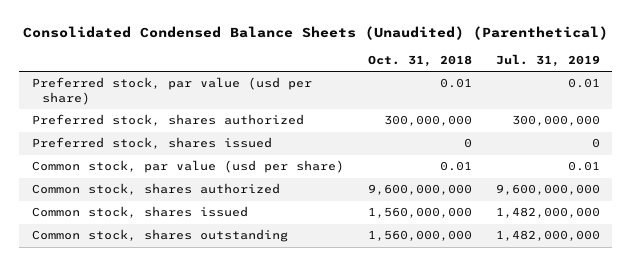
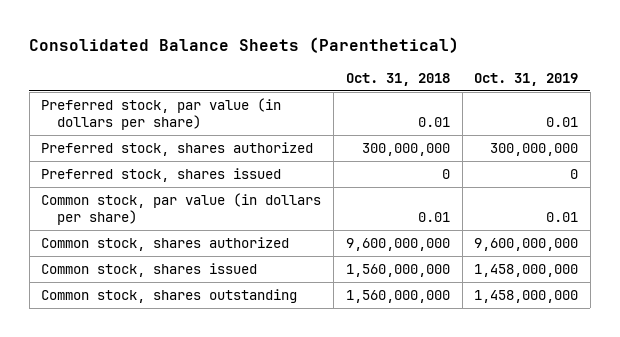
[22,26,608,41] Consolidated Condensed Balance Sheets (Unaudited) (Parenthetical) -> [29,36,460,53] Consolidated Balance Sheets (Parenthetical)
[495,54,600,68] Jul. 31, 2019 -> none
none -> [474,72,579,86] Oct. 31, 2019
[31,77,312,105] Preferred stock, par value (usd per share) -> [41,98,282,131] Preferred stock, par value (in dollars per share)
[31,160,344,174] Common stock, par value (usd per share) -> [41,193,322,226] Common stock, par value (in dollars per share)

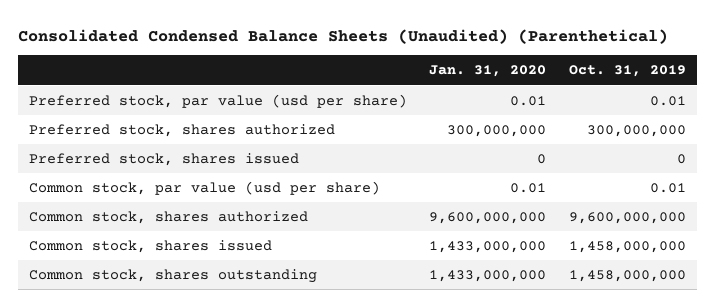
[29,36,460,53] Consolidated Balance Sheets (Parenthetical) -> [17,28,668,44] Consolidated Condensed Balance Sheets (Unaudited) (Parenthetical)
[345,72,450,86] Oct. 31, 2018 -> none
none -> [429,65,547,78] Jan. 31, 2020
[41,98,282,131] Preferred stock, par value (in dollars per share) -> [29,93,408,108] Preferred stock, par value (usd per share)
[41,193,322,226] Common stock, par value (in dollars per share) -> [29,180,381,195] Common stock, par value (usd per share)

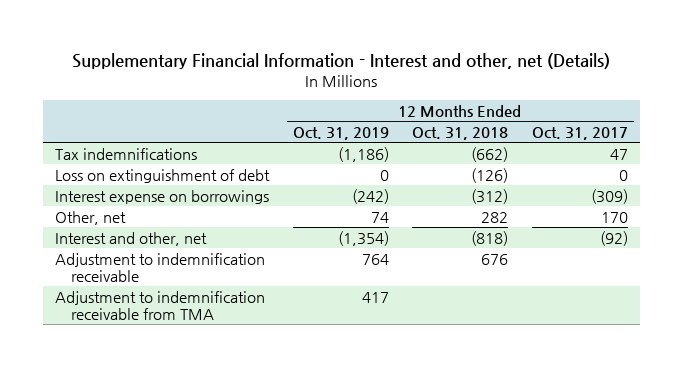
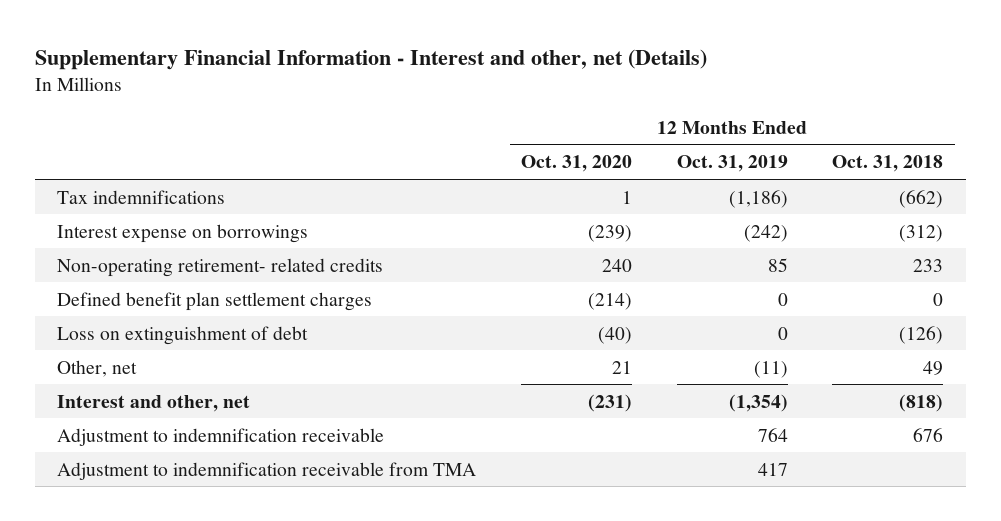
[531,126,628,140] Oct. 31, 2017 -> none
none -> [520,155,632,173] Oct. 31, 2020
none -> [57,257,384,277] Non-operating retirement- related credits
none -> [57,291,373,311] Defined benefit plan settlement charges
[54,168,270,183] Loss on extinguishment of debt -> [57,325,309,345] Loss on extinguishment of debt
[370,211,389,223] 74 -> [753,360,788,378] (11)
[481,211,509,223] 282 -> [923,360,944,375] 49

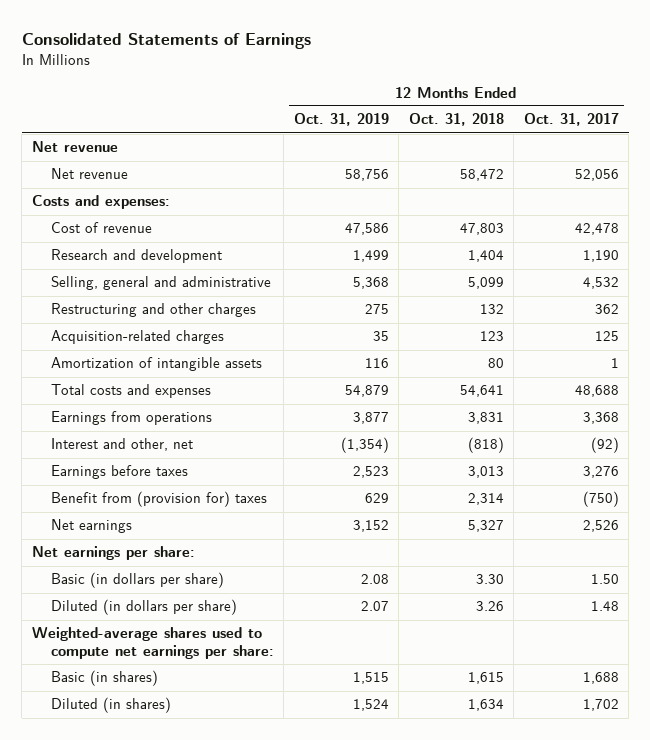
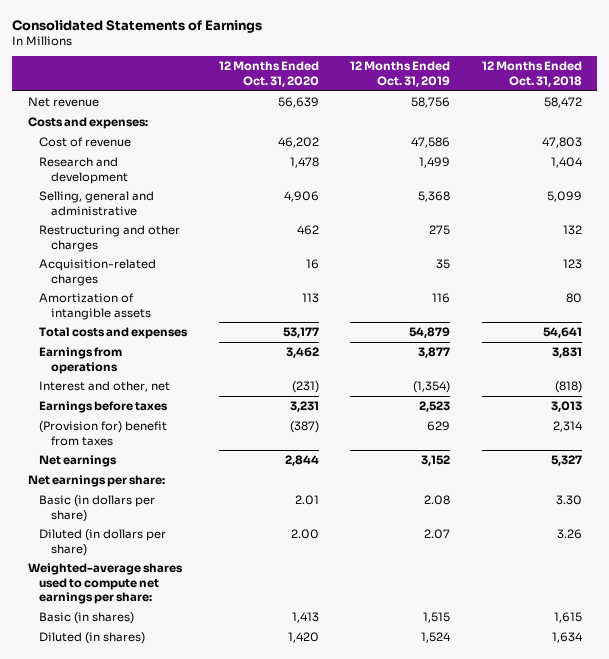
[523,113,619,127] Oct. 31, 2017 -> none
none -> [218,61,319,87] 12 Months Ended Oct. 31, 2020
[31,141,118,153] Net revenue -> none
[50,491,267,508] Benefit from (provision for) taxes -> [39,421,168,446] (Provision for) benefit from taxes

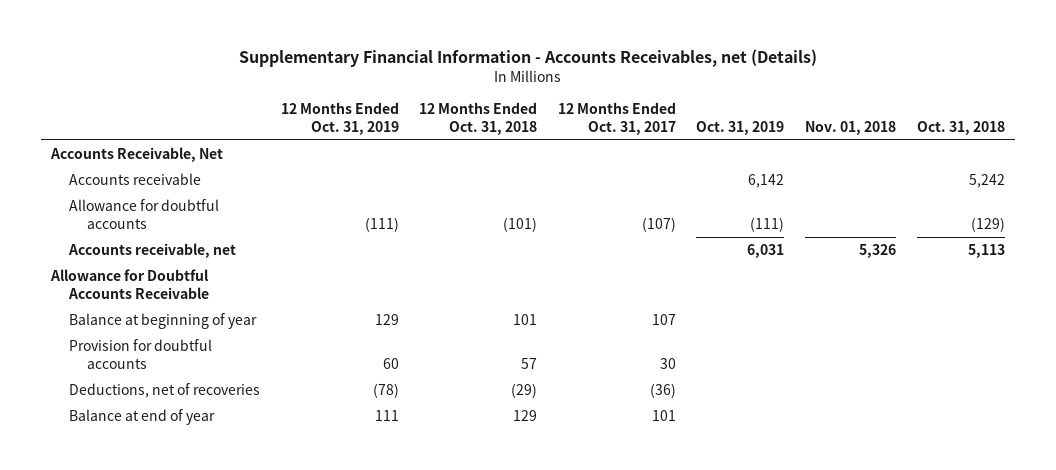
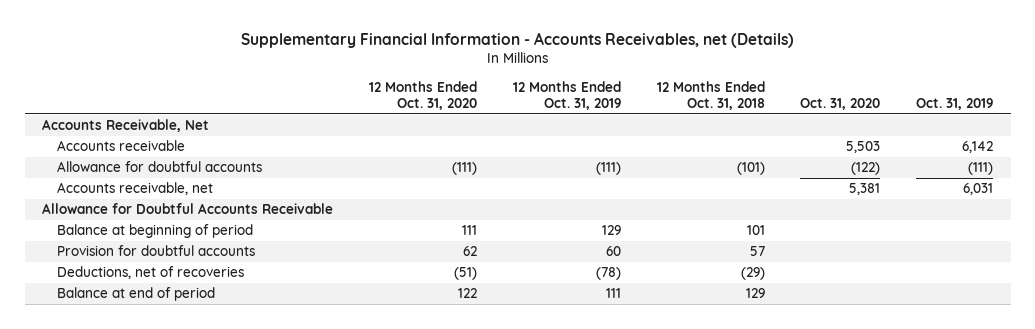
[557,101,676,135] 12 Months Ended Oct. 31, 2017 -> none
[804,120,896,135] Nov. 01, 2018 -> none
[916,120,1005,135] Oct. 31, 2018 -> none
none -> [369,81,478,110] 12 Months Ended Oct. 31, 2020
none -> [800,97,881,110] Oct. 31, 2020
[69,313,258,330] Balance at beginning of year -> [57,224,254,239] Balance at beginning of period
[69,409,216,426] Balance at end of year -> [57,287,216,302] Balance at end of period

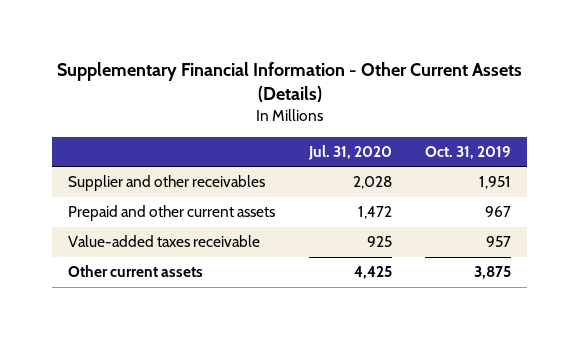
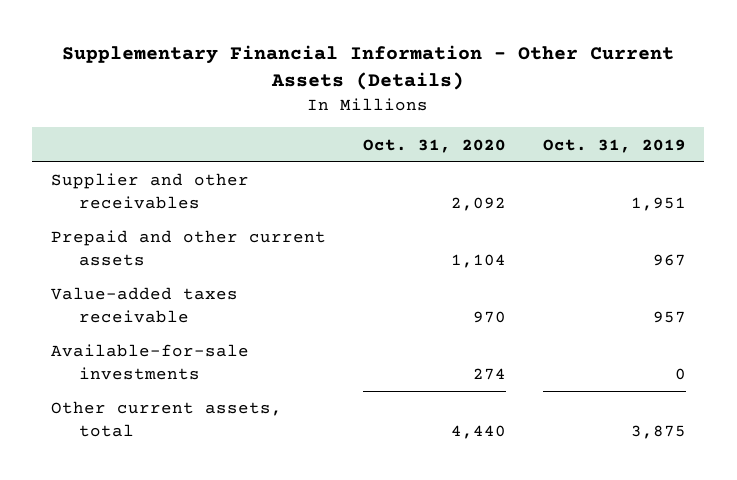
[307,145,392,161] Jul. 31, 2020 -> none
none -> [362,138,506,153] Oct. 31, 2020
none -> [50,344,249,380] Available-for-sale investments
[68,265,204,278] Other current assets -> [50,401,282,437] Other current assets, total

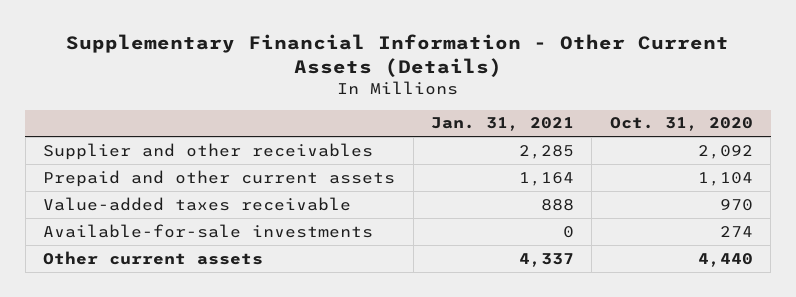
[542,138,686,153] Oct. 31, 2019 -> none
none -> [431,117,575,132] Jan. 31, 2021
[50,401,282,437] Other current assets, total -> [43,250,264,265] Other current assets

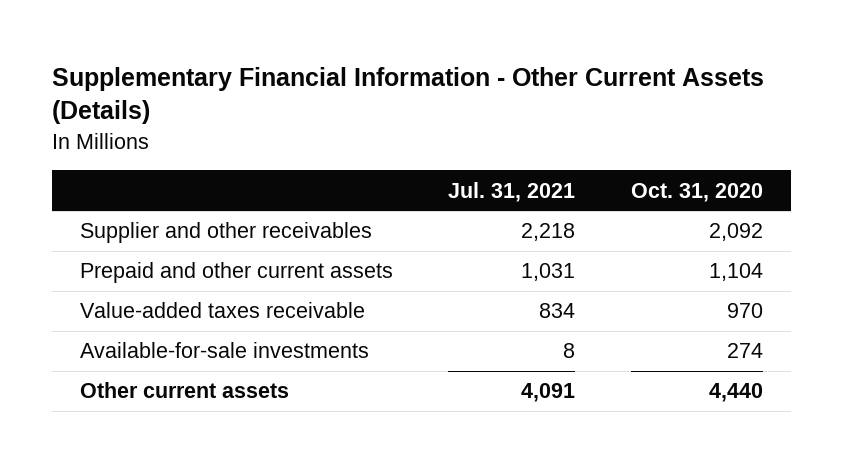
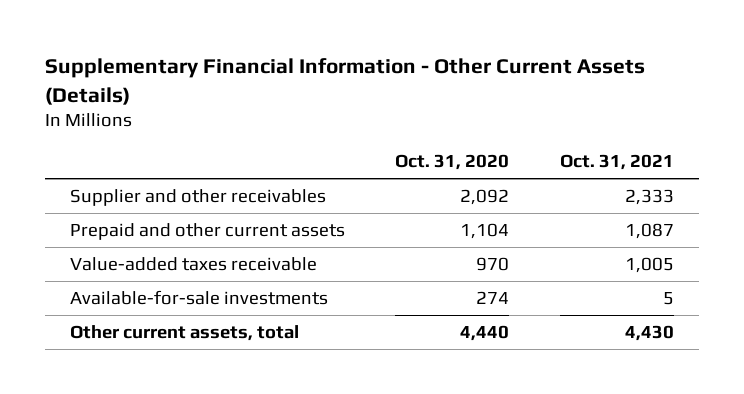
[448,181,576,202] Jul. 31, 2021 -> none
none -> [559,154,674,171] Oct. 31, 2021
[79,382,289,399] Other current assets -> [69,324,299,341] Other current assets, total

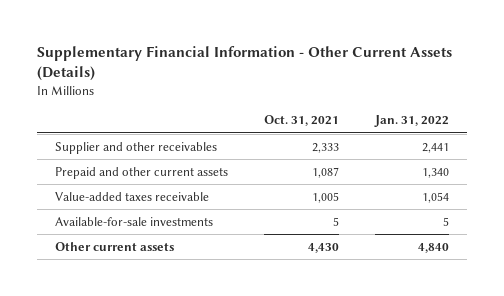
[395,154,510,171] Oct. 31, 2020 -> none
none -> [374,115,450,128] Jan. 31, 2022
[69,324,299,341] Other current assets, total -> [55,241,175,251] Other current assets

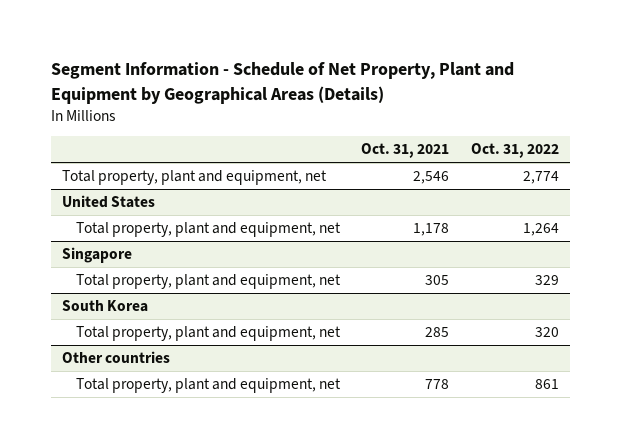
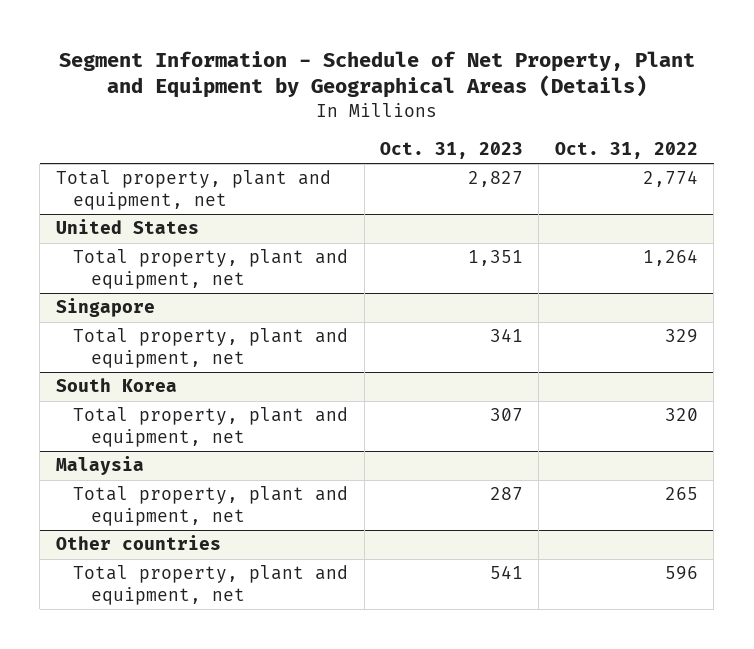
[361,143,450,159] Oct. 31, 2021 -> none
none -> [380,141,524,159] Oct. 31, 2023
none -> [55,456,144,476] Malaysia
none -> [73,486,349,526] Total property, plant and equipment, net
[535,379,560,390] 861 -> [664,566,698,581] 596

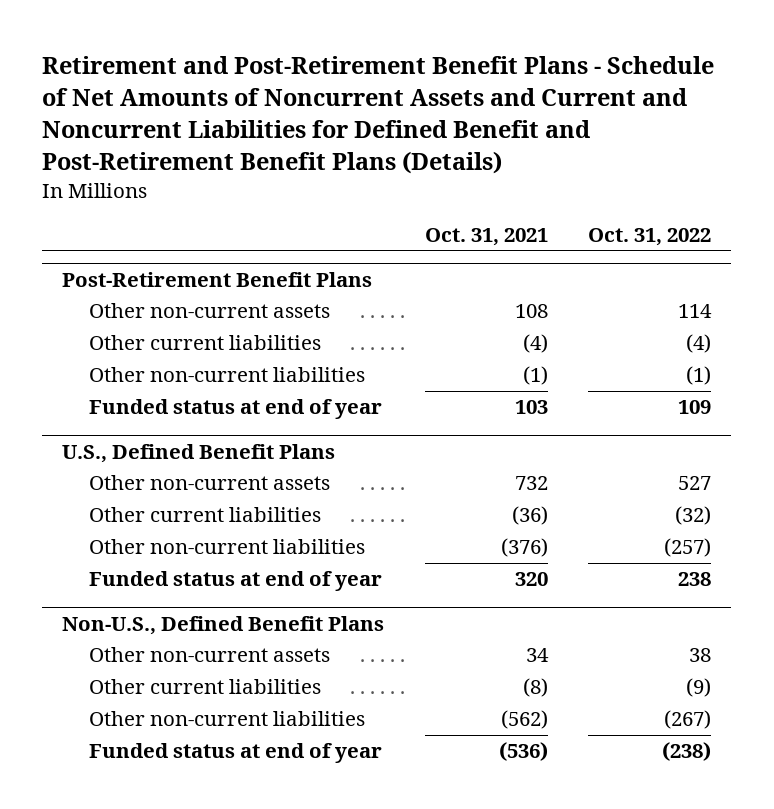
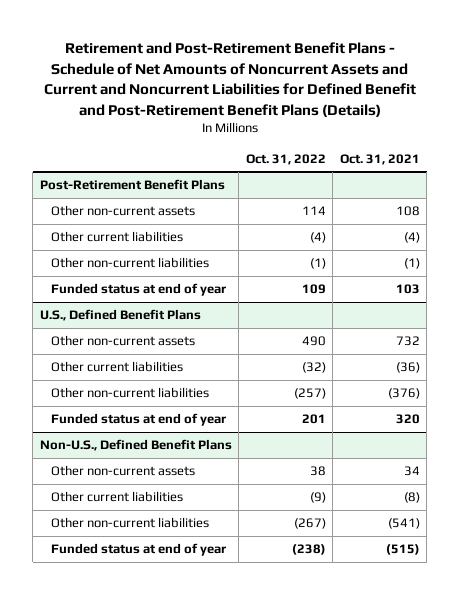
[678,476,712,491] 527 -> [301,336,326,347] 490
[678,572,712,587] 238 -> [301,414,326,425] 201
[500,710,548,730] (562) -> [387,518,420,530] (541)
[498,742,548,762] (536) -> [385,544,420,556] (515)

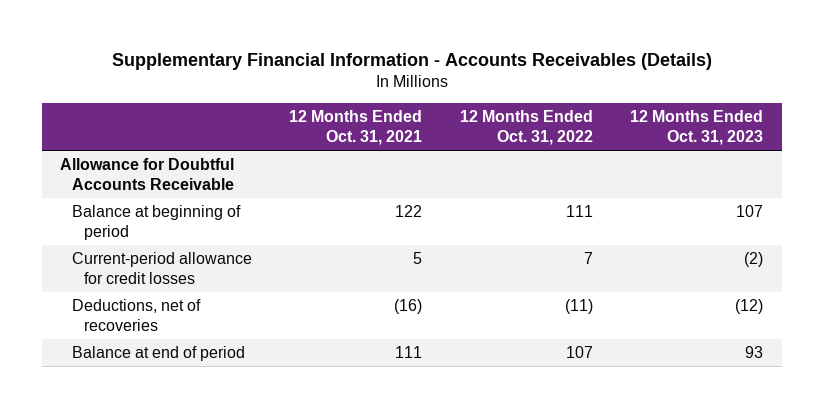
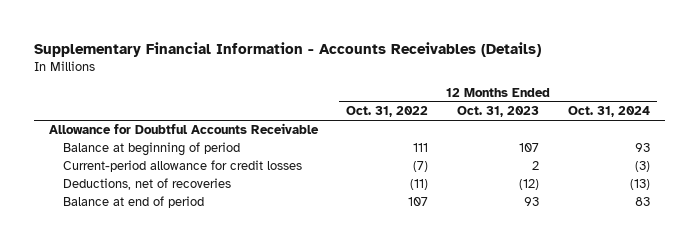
[289,109,423,146] 12 Months Ended Oct. 31, 2021 -> none
none -> [568,106,651,118] Oct. 31, 2024
[583,251,593,264] 7 -> [413,161,429,173] (7)
[744,251,764,267] (2) -> [532,161,540,171] 2

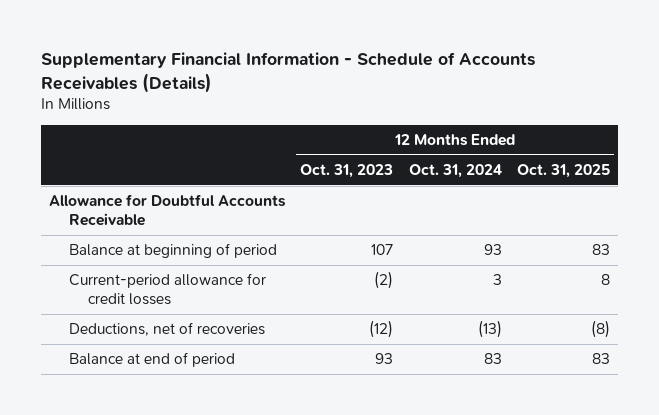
[34,41,542,57] Supplementary Financial Information - Accounts Receivables (Details) -> [41,51,536,93] Supplementary Financial Information - Schedule of Accounts Receivables (Details)
[346,106,429,118] Oct. 31, 2022 -> none
none -> [516,163,610,178] Oct. 31, 2025
[532,161,540,171] 2 -> [374,271,394,290] (2)
[635,161,651,173] (3) -> [492,274,502,286] 3

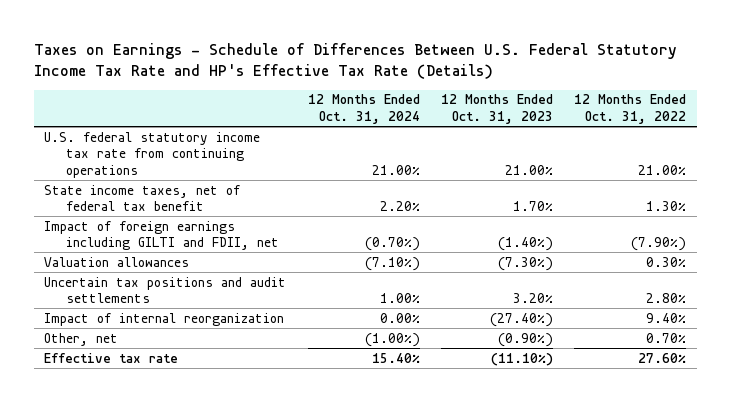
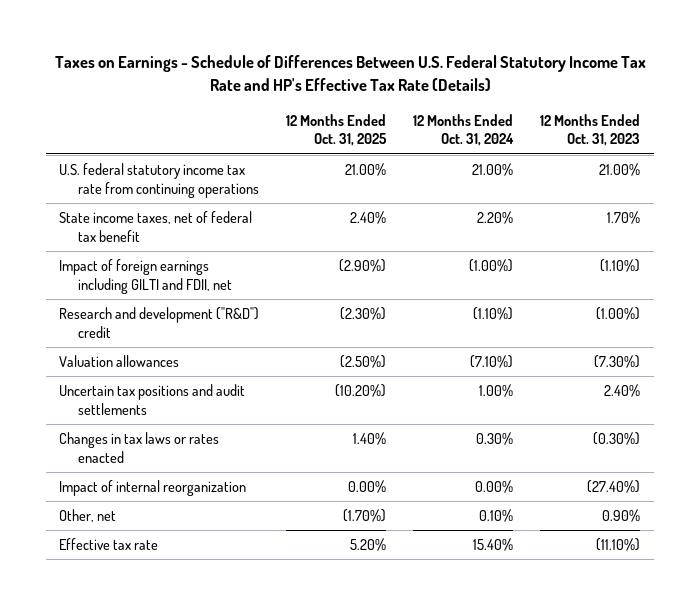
[574,94,687,124] 12 Months Ended Oct. 31, 2022 -> none
none -> [286,113,388,147] 12 Months Ended Oct. 31, 2025
[364,237,420,252] (0.70%) -> [469,259,514,273] (1.00%)
[497,237,553,252] (1.40%) -> [600,259,641,273] (1.10%)
none -> [59,307,260,338] Research and development ("R&D") credit
[512,293,553,304] 3.20% -> [604,384,641,398] 2.40%
none -> [59,432,220,463] Changes in tax laws or rates enacted
[364,332,420,347] (1.00%) -> [479,509,514,523] 0.10%
[497,332,553,347] (0.90%) -> [602,509,641,523] 0.90%

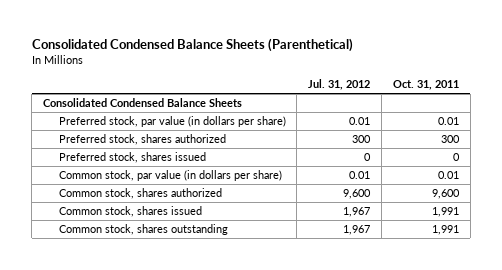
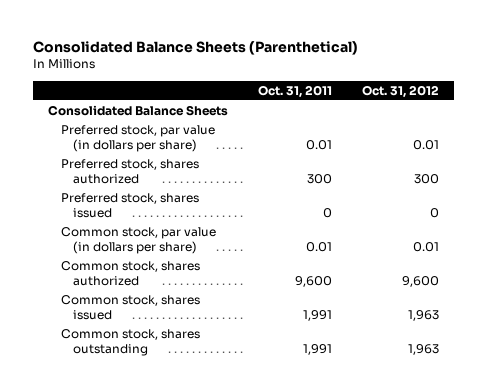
[31,38,353,53] Consolidated Condensed Balance Sheets (Parenthetical) -> [32,40,358,55] Consolidated Balance Sheets (Parenthetical)
[308,79,371,91] Jul. 31, 2012 -> none
none -> [362,84,440,98] Oct. 31, 2012
[43,97,243,107] Consolidated Condensed Balance Sheets -> [47,105,228,117] Consolidated Balance Sheets

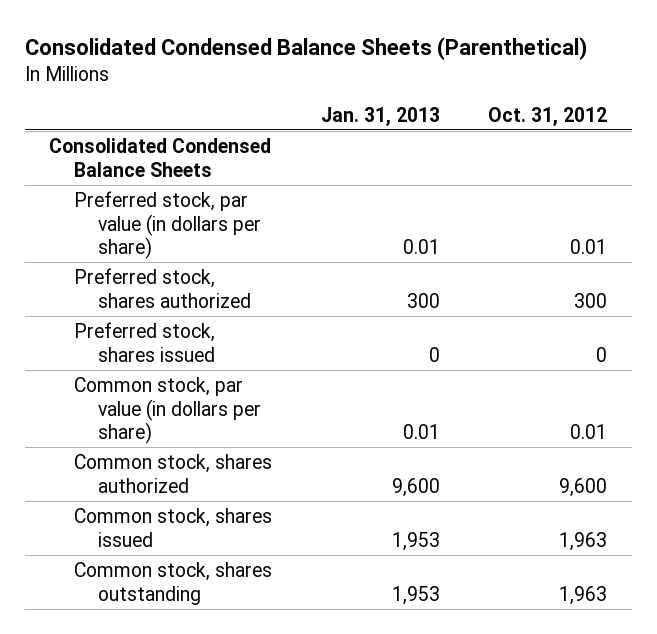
[32,40,358,55] Consolidated Balance Sheets (Parenthetical) -> [24,36,587,60] Consolidated Condensed Balance Sheets (Parenthetical)
[257,84,332,98] Oct. 31, 2011 -> none
none -> [320,106,440,127] Jan. 31, 2013
[47,105,228,117] Consolidated Balance Sheets -> [49,137,272,177] Consolidated Condensed Balance Sheets

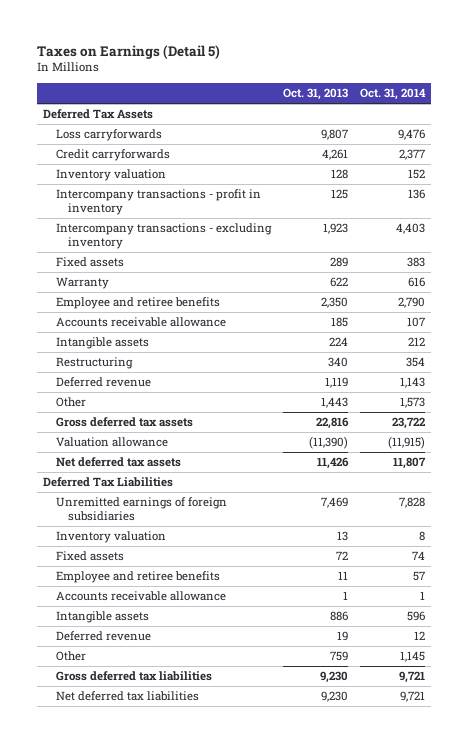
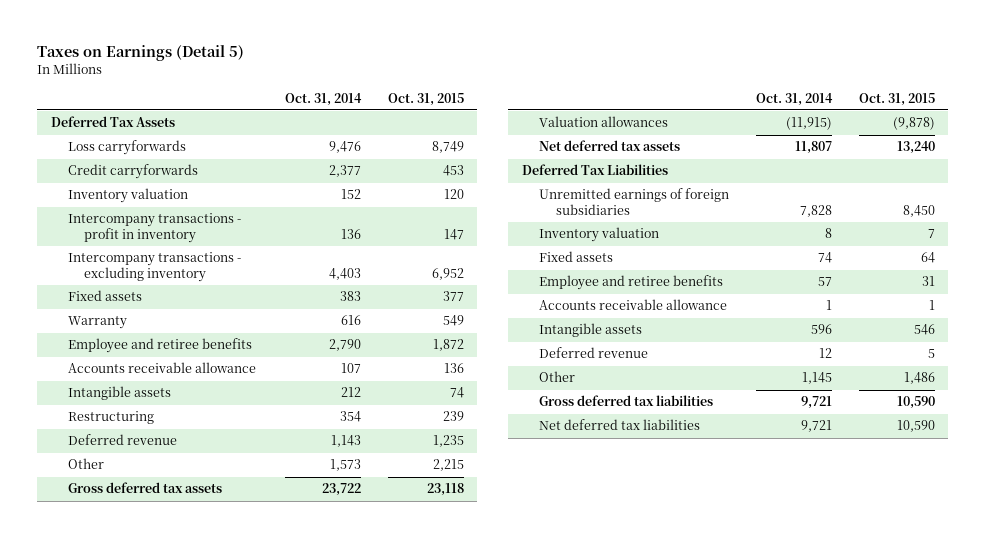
[282,88,348,101] Oct. 31, 2013 -> none
none -> [387,92,464,106] Oct. 31, 2015
[55,437,168,448] Valuation allowance -> [538,116,668,128] Valuation allowances

